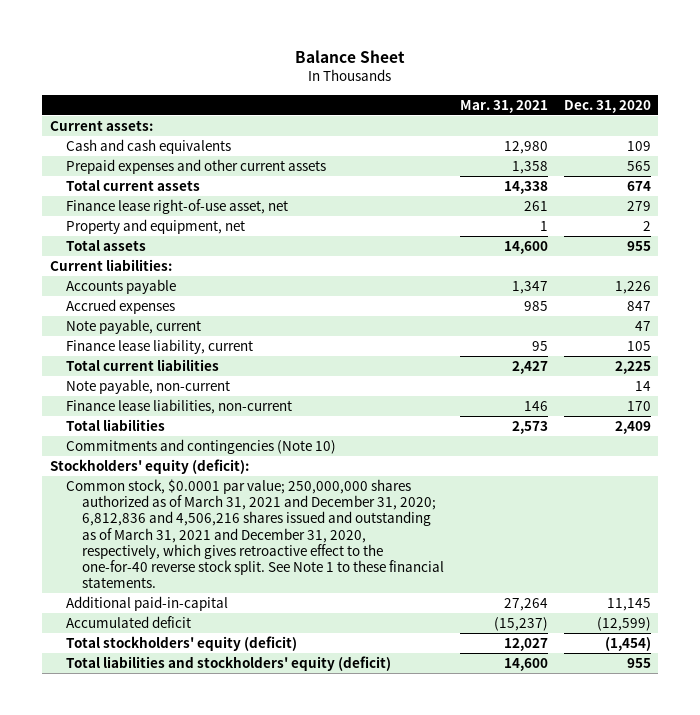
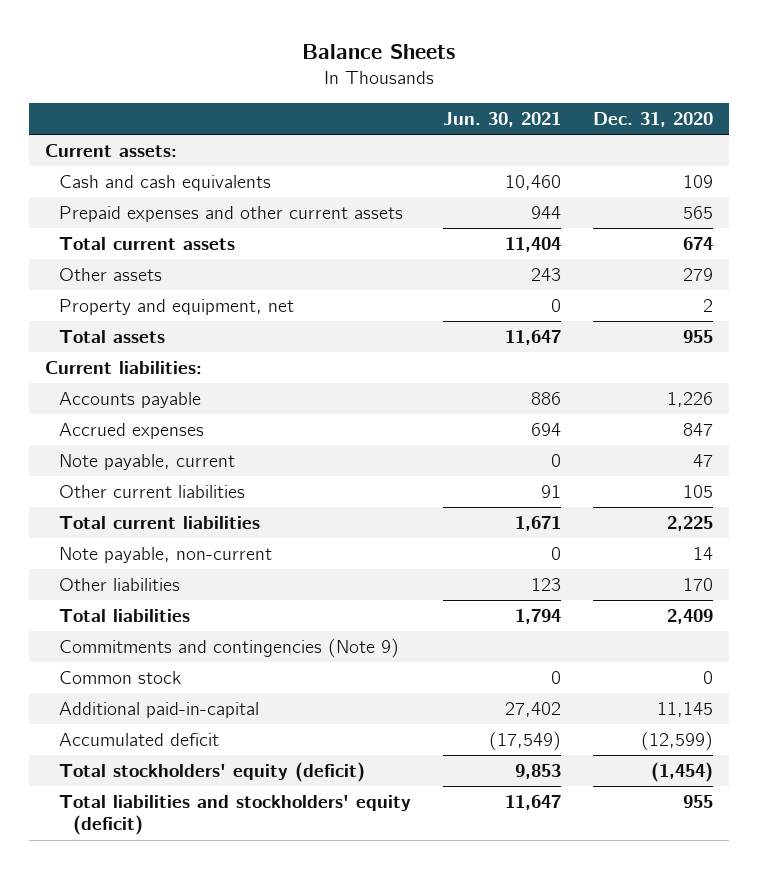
[295,49,406,63] Balance Sheet -> [302,43,456,59] Balance Sheets
[459,99,548,113] Mar. 31, 2021 -> none
none -> [443,112,562,128] Jun. 30, 2021
[65,198,288,214] Finance lease right-of-use asset, net -> [59,268,163,282] Other assets
[65,338,253,354] Finance lease liability, current -> none
none -> [59,485,246,499] Other current liabilities
[65,398,292,414] Finance lease liabilities, non-current -> none
none -> [59,578,181,592] Other liabilities
[49,458,249,474] Stockholders' equity (deficit): -> none
[65,478,445,589] Common stock, $0.0001 par value; 250,000,000 shares authorized as of March 31, 2021 and December 31, 2020; 6,812,836 and 4,506,216 shares issued and outstanding as of March 31, 2021 and December 31, 2020, respectively, which gives retroactive effect to the one-for-40 reverse stock split. See Note 1 to these financial statements. -> none
[65,438,336,454] Commitments and contingencies (Note 10) -> [59,638,400,659] Commitments and contingencies (Note 9)
none -> [59,671,182,685] Common stock

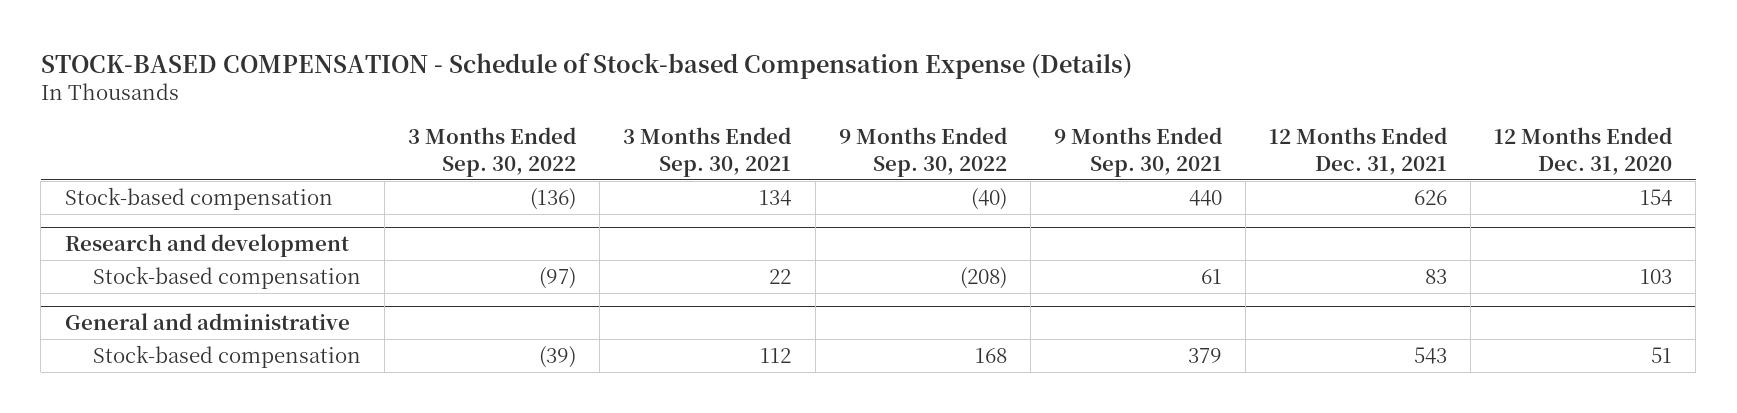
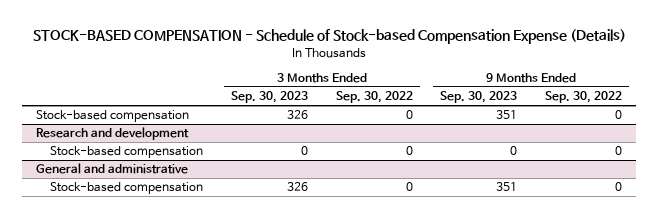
[623,127,792,177] 3 Months Ended Sep. 30, 2021 -> none
[1053,127,1222,177] 9 Months Ended Sep. 30, 2021 -> none
[1269,127,1448,175] 12 Months Ended Dec. 31, 2021 -> none
[1494,127,1673,175] 12 Months Ended Dec. 31, 2020 -> none
none -> [230,91,308,104] Sep. 30, 2023
none -> [440,91,518,104] Sep. 30, 2023
[530,187,577,210] (136) -> [405,110,413,120] 0
[970,187,1007,210] (40) -> [614,110,622,120] 0
[539,266,577,289] (97) -> [405,146,413,156] 0
[959,266,1007,289] (208) -> [614,146,622,156] 0
[539,345,577,368] (39) -> [405,182,413,192] 0
[974,347,1007,363] 168 -> [614,182,622,192] 0

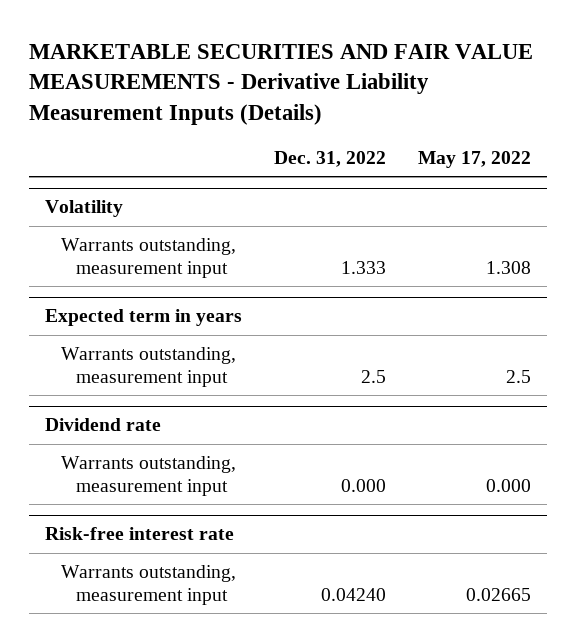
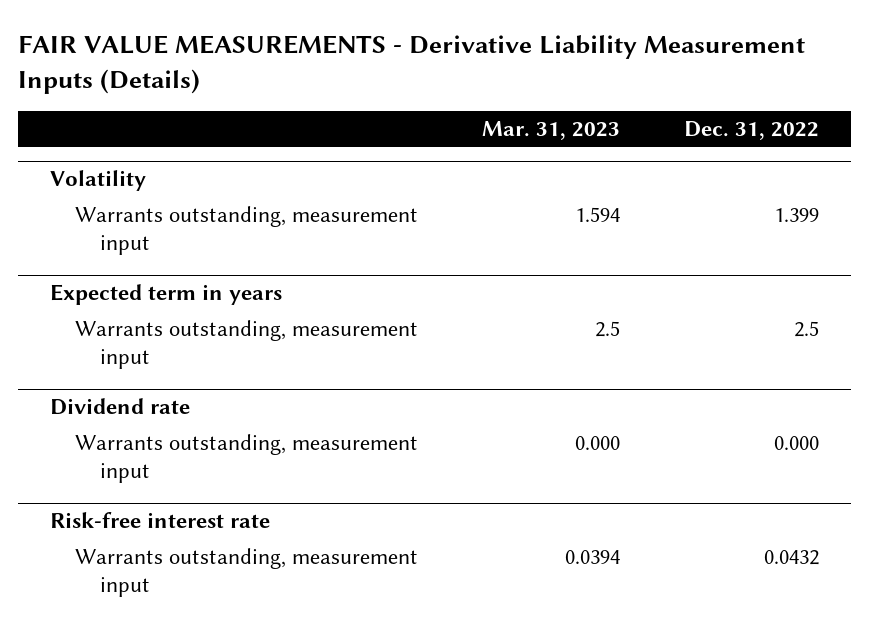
[28,44,533,125] MARKETABLE SECURITIES AND FAIR VALUE MEASUREMENTS - Derivative Liability Measurement Inputs (Details) -> [18,35,806,95] FAIR VALUE MEASUREMENTS - Derivative Liability Measurement Inputs (Details)
[418,151,532,169] May 17, 2022 -> none
none -> [482,120,621,140] Mar. 31, 2023
[341,260,387,274] 1.333 -> [773,208,819,223] 1.399
[321,587,387,601] 0.04240 -> [763,550,819,566] 0.0432

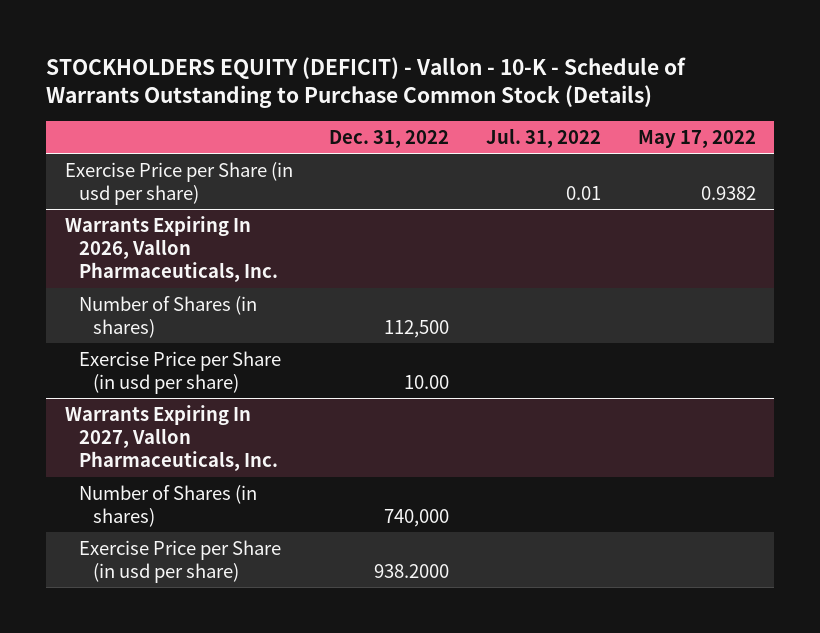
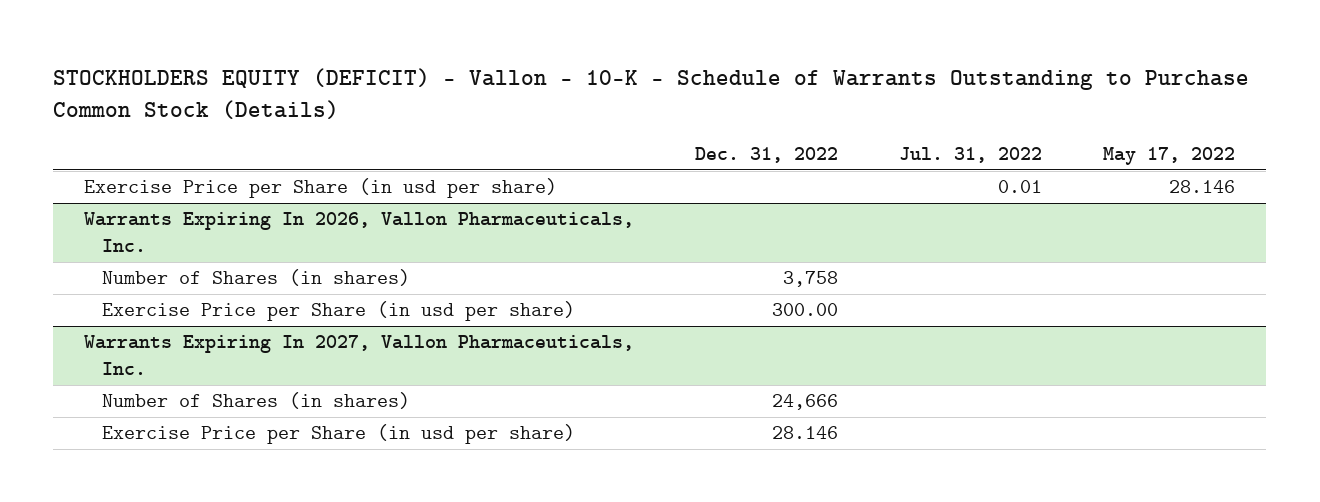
[700,186,756,201] 0.9382 -> [1169,180,1236,194] 28.146
[384,320,450,339] 112,500 -> [783,271,839,288] 3,758
[404,375,450,390] 10.00 -> [772,303,839,317] 300.00
[384,509,450,528] 740,000 -> [772,394,839,411] 24,666
[374,564,450,579] 938.2000 -> [772,426,839,440] 28.146

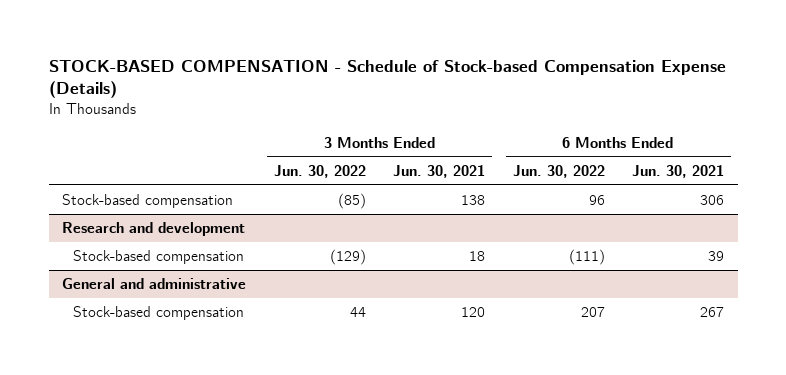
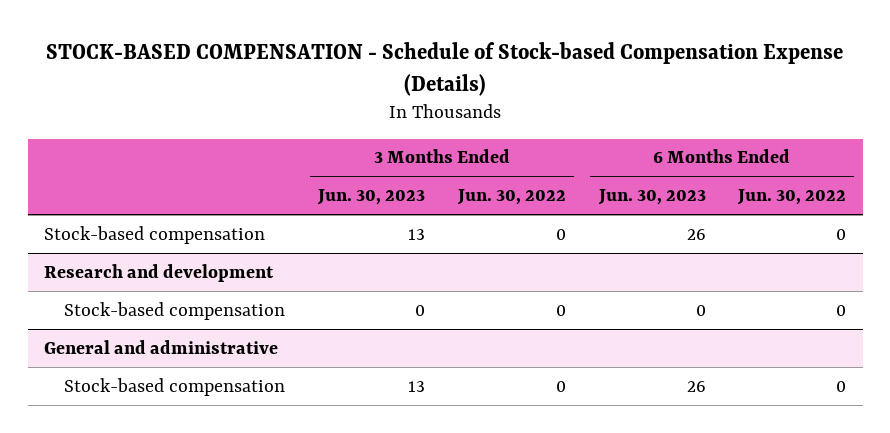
[393,164,486,178] Jun. 30, 2021 -> none
[631,164,724,178] Jun. 30, 2021 -> none
none -> [317,189,426,206] Jun. 30, 2023
none -> [597,189,706,206] Jun. 30, 2023
[337,192,366,209] (85) -> [555,228,566,240] 0
[588,194,605,205] 96 -> [836,228,847,240] 0
[329,248,366,265] (129) -> [555,304,566,316] 0
[568,248,605,265] (111) -> [836,304,847,316] 0
[349,306,366,317] 44 -> [555,380,566,392] 0
[580,306,605,317] 207 -> [836,380,847,392] 0

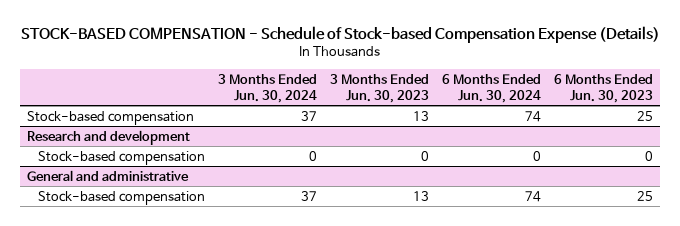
[456,189,566,206] Jun. 30, 2022 -> none
[737,189,847,206] Jun. 30, 2022 -> none
none -> [217,73,317,103] 3 Months Ended Jun. 30, 2024
none -> [441,73,541,103] 6 Months Ended Jun. 30, 2024
[686,228,706,240] 26 -> [636,110,653,121] 25
[686,380,706,392] 26 -> [636,190,653,201] 25

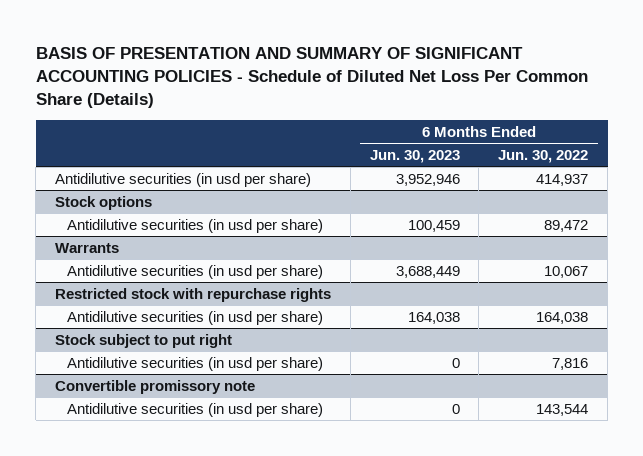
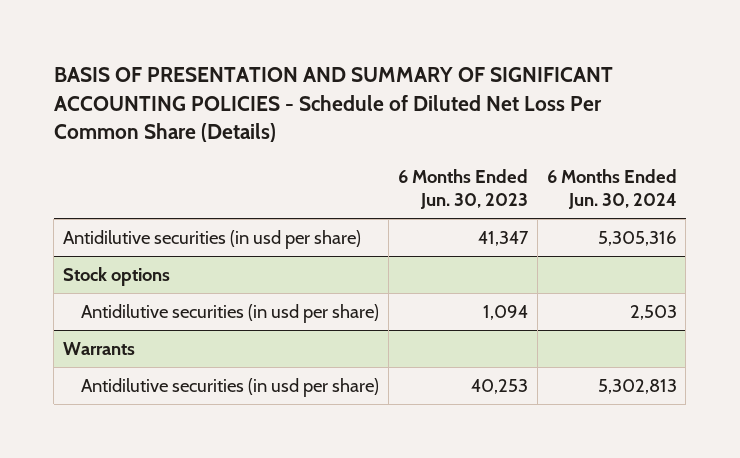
[498,149,589,163] Jun. 30, 2022 -> none
none -> [546,168,677,210] 6 Months Ended Jun. 30, 2024
[395,173,460,186] 3,952,946 -> [478,230,530,246] 41,347
[407,219,460,232] 100,459 -> [483,304,529,320] 1,094
[54,287,331,302] Restricted stock with repurchase rights -> none
[66,310,323,325] Antidilutive securities (in usd per share) -> none
[54,333,232,348] Stock subject to put right -> none
[66,356,323,371] Antidilutive securities (in usd per share) -> none
[54,379,255,394] Convertible promissory note -> none
[66,402,323,417] Antidilutive securities (in usd per share) -> none
[395,265,460,278] 3,688,449 -> [471,378,529,394] 40,253

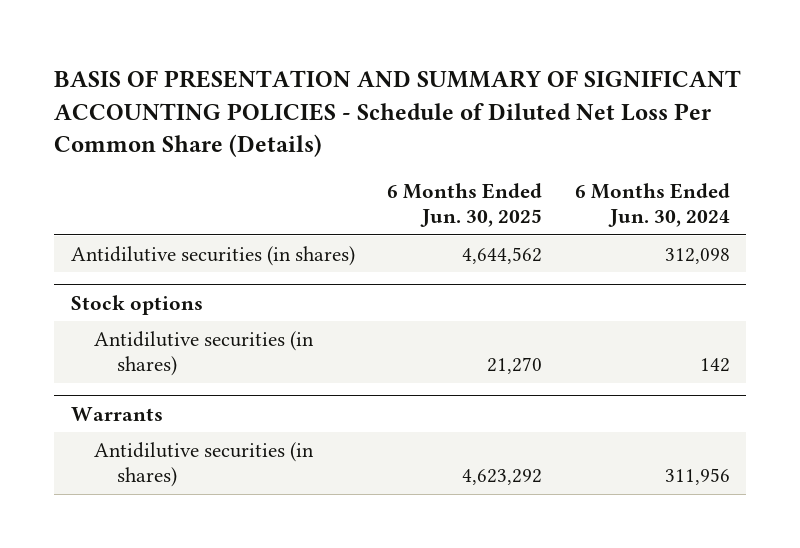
[398,168,529,210] 6 Months Ended Jun. 30, 2023 -> none
none -> [387,183,543,228] 6 Months Ended Jun. 30, 2025
[63,229,362,249] Antidilutive securities (in usd per share) -> [70,245,355,266] Antidilutive securities (in shares)
[597,230,677,246] 5,305,316 -> [664,247,730,264] 312,098
[81,303,380,323] Antidilutive securities (in usd per share) -> [93,330,314,377] Antidilutive securities (in shares)
[629,304,677,320] 2,503 -> [699,358,730,373] 142
[81,377,380,397] Antidilutive securities (in usd per share) -> [93,441,314,488] Antidilutive securities (in shares)
[597,378,677,394] 5,302,813 -> [664,468,730,486] 311,956

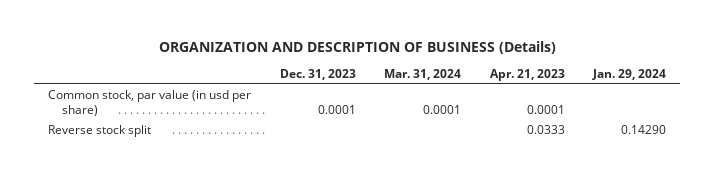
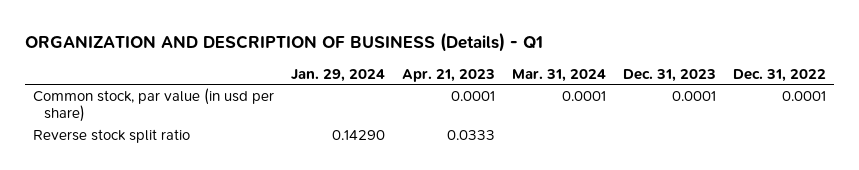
[159,41,557,55] ORGANIZATION AND DESCRIPTION OF BUSINESS (Details) -> [24,32,543,53] ORGANIZATION AND DESCRIPTION OF BUSINESS (Details) - Q1
none -> [732,68,826,82] Dec. 31, 2022
[48,125,152,138] Reverse stock split -> [33,128,191,143] Reverse stock split ratio

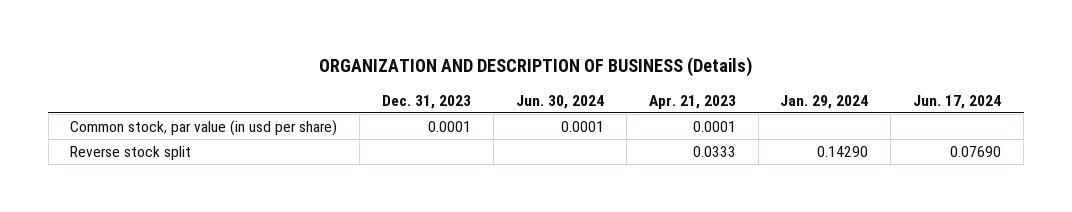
[24,32,543,53] ORGANIZATION AND DESCRIPTION OF BUSINESS (Details) - Q1 -> [318,57,752,78] ORGANIZATION AND DESCRIPTION OF BUSINESS (Details)
[512,68,607,82] Mar. 31, 2024 -> none
[732,68,826,82] Dec. 31, 2022 -> none
none -> [515,94,604,109] Jun. 30, 2024
none -> [913,94,1002,109] Jun. 17, 2024
[33,128,191,143] Reverse stock split ratio -> [70,145,192,160] Reverse stock split

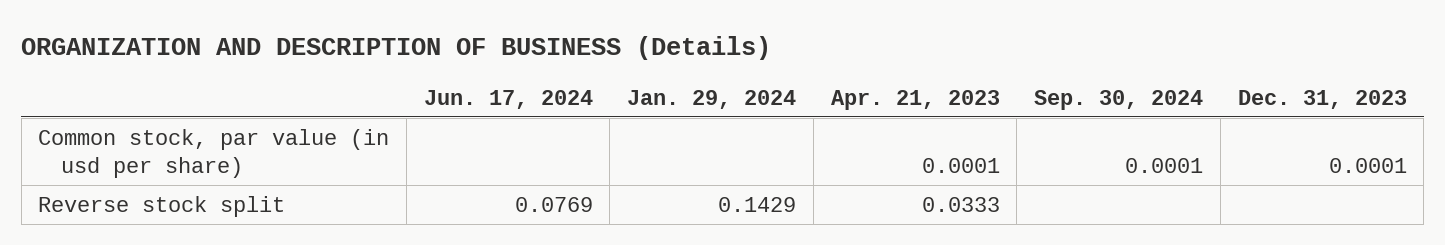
[515,94,604,109] Jun. 30, 2024 -> none
none -> [1034,89,1204,110] Sep. 30, 2024
[817,145,869,157] 0.14290 -> [718,196,797,212] 0.1429
[950,145,1002,157] 0.07690 -> [514,196,593,212] 0.0769

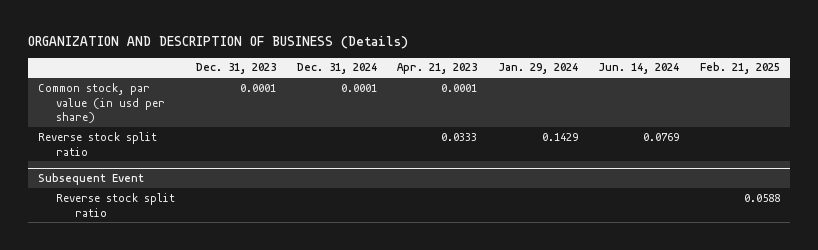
[423,89,593,109] Jun. 17, 2024 -> none
[1034,89,1204,110] Sep. 30, 2024 -> none
none -> [296,63,377,75] Dec. 31, 2024
none -> [598,63,680,75] Jun. 14, 2024
none -> [700,62,781,75] Feb. 21, 2025
[38,195,286,217] Reverse stock split -> [37,131,157,156] Reverse stock split ratio
none -> [37,173,144,186] Subsequent Event
none -> [56,192,176,217] Reverse stock split ratio

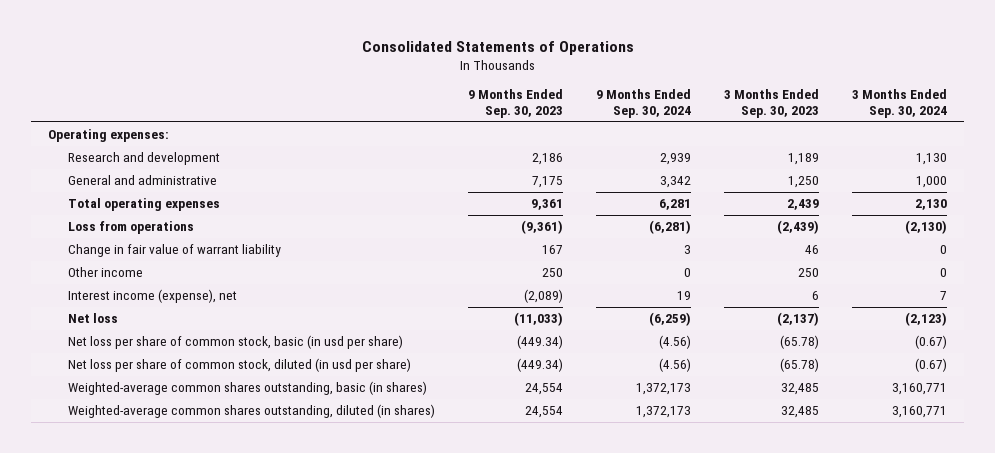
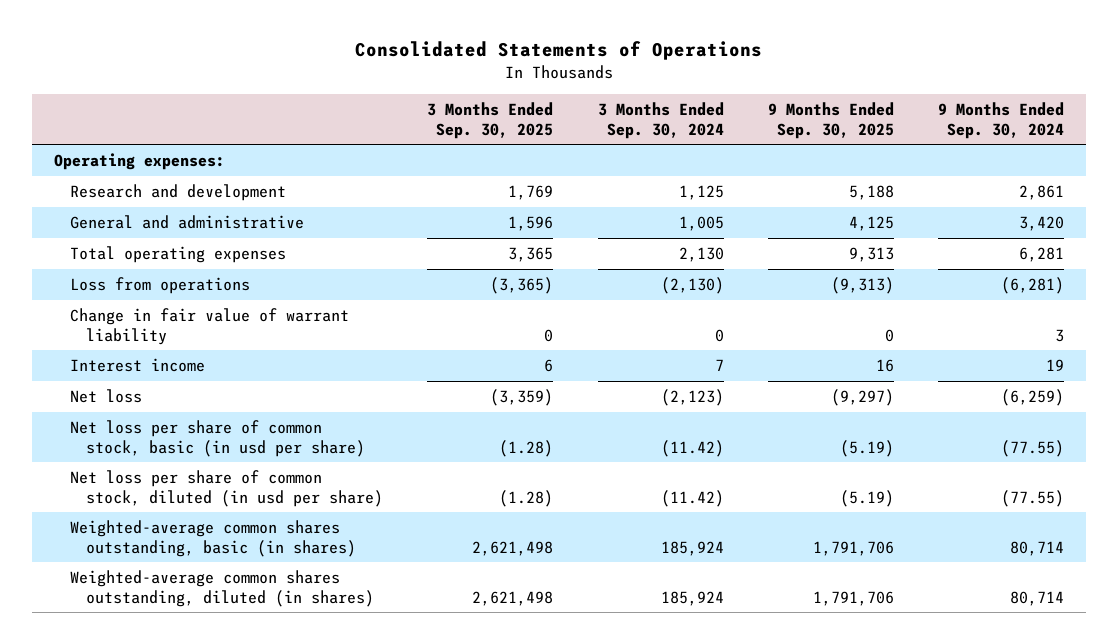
[468,89,564,118] 9 Months Ended Sep. 30, 2023 -> none
[724,89,820,118] 3 Months Ended Sep. 30, 2023 -> none
none -> [427,102,554,139] 3 Months Ended Sep. 30, 2025
none -> [767,102,894,139] 9 Months Ended Sep. 30, 2025
[660,153,692,166] 2,939 -> [1018,185,1064,201] 2,861
[916,153,948,166] 1,130 -> [678,185,724,201] 1,125
[660,176,692,189] 3,342 -> [1018,216,1064,232] 3,420
[916,176,948,189] 1,000 -> [678,216,724,232] 1,005
[68,267,144,278] Other income -> none
[68,289,238,304] Interest income (expense), net -> [69,358,205,373] Interest income
[659,335,692,350] (4.56) -> [1000,439,1064,457] (77.55)
[915,335,948,350] (0.67) -> [660,439,724,457] (11.42)
[659,358,692,373] (4.56) -> [1000,489,1064,507] (77.55)
[915,358,948,373] (0.67) -> [660,489,724,507] (11.42)
[636,383,692,396] 1,372,173 -> [1009,540,1064,556] 80,714
[892,383,948,396] 3,160,771 -> [660,540,724,556] 185,924
[636,406,692,419] 1,372,173 -> [1009,590,1064,606] 80,714
[892,406,948,419] 3,160,771 -> [660,590,724,606] 185,924

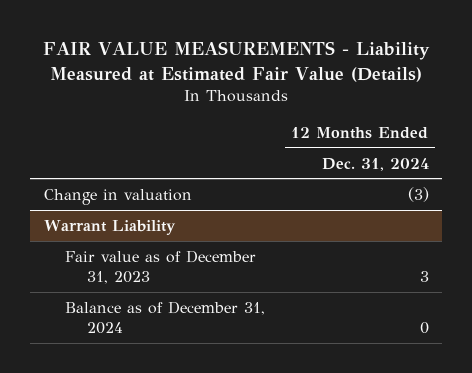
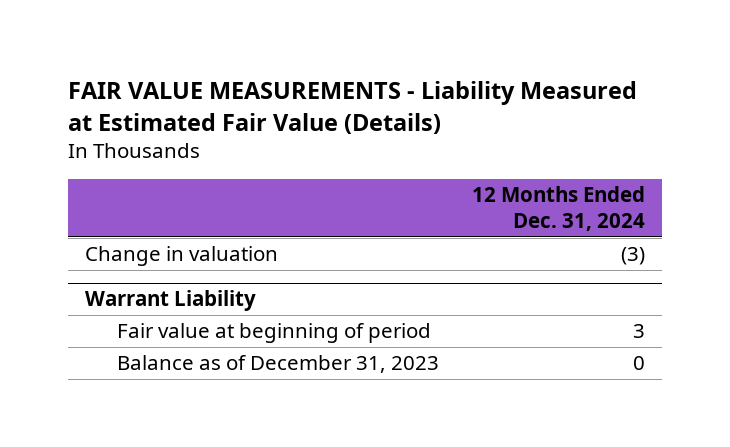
[65,249,257,284] Fair value as of December 31, 2023 -> [116,323,431,344] Fair value at beginning of period
[65,300,266,334] Balance as of December 31, 2024 -> [116,355,439,374] Balance as of December 31, 2023

